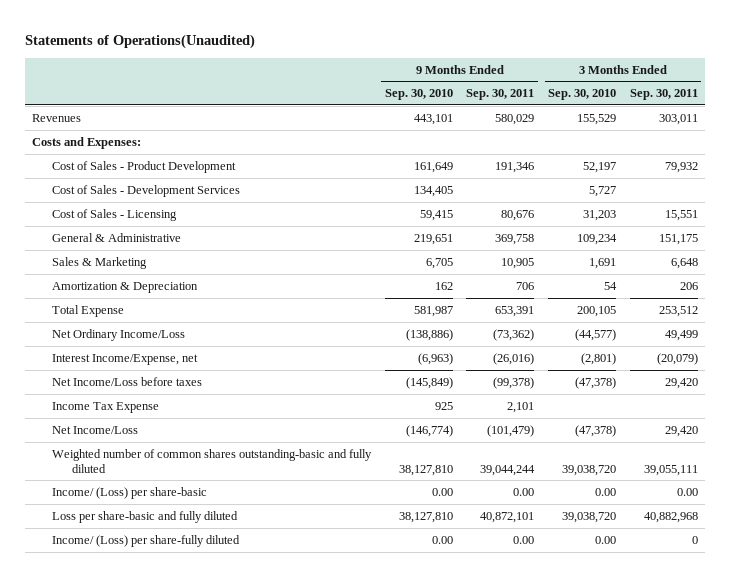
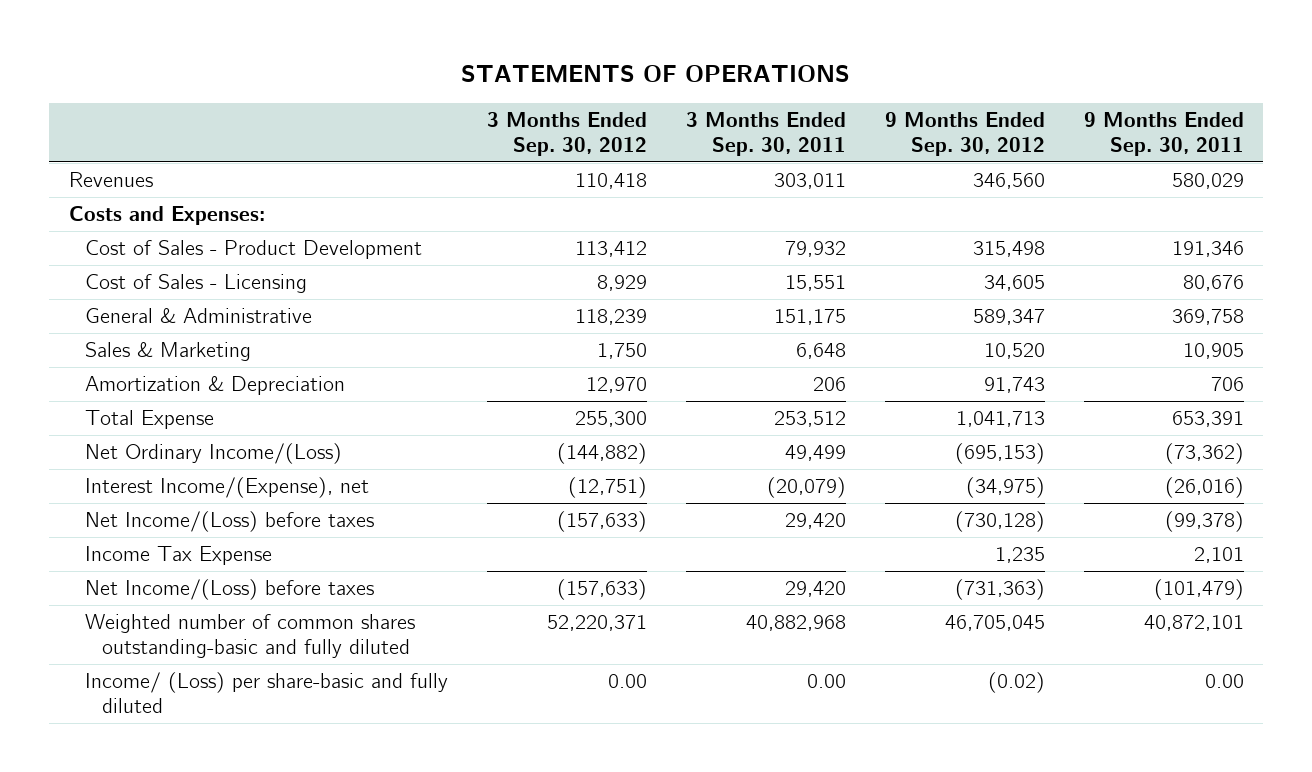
[25,33,256,49] Statements of Operations(Unaudited) -> [461,64,851,83] STATEMENTS OF OPERATIONS
[384,89,453,101] Sep. 30, 2010 -> none
[548,89,617,101] Sep. 30, 2010 -> none
none -> [487,111,648,157] 3 Months Ended Sep. 30, 2012
none -> [885,111,1046,157] 9 Months Ended Sep. 30, 2012
[52,184,241,197] Cost of Sales - Development Services -> none
[52,328,186,341] Net Ordinary Income/Loss -> [85,443,343,465] Net Ordinary Income/(Loss)
[52,353,199,365] Interest Income/Expense, net -> [85,477,370,499] Interest Income/(Expense), net
[52,376,203,386] Net Income/Loss before taxes -> [85,511,375,533] Net Income/(Loss) before taxes
[52,486,208,499] Income/ (Loss) per share-basic -> none
[52,534,241,547] Income/ (Loss) per share-fully diluted -> none
[52,425,139,434] Net Income/Loss -> [85,579,375,601] Net Income/(Loss) before taxes
[480,464,536,476] 39,044,244 -> [1143,615,1244,632] 40,872,101
[643,464,698,476] 39,055,111 -> [746,615,847,632] 40,882,968
[52,510,239,523] Loss per share-basic and fully diluted -> [85,672,449,714] Income/ (Loss) per share-basic and fully diluted
[480,511,535,523] 40,872,101 -> [1204,674,1244,689] 0.00
[643,511,698,523] 40,882,968 -> [807,674,847,689] 0.00

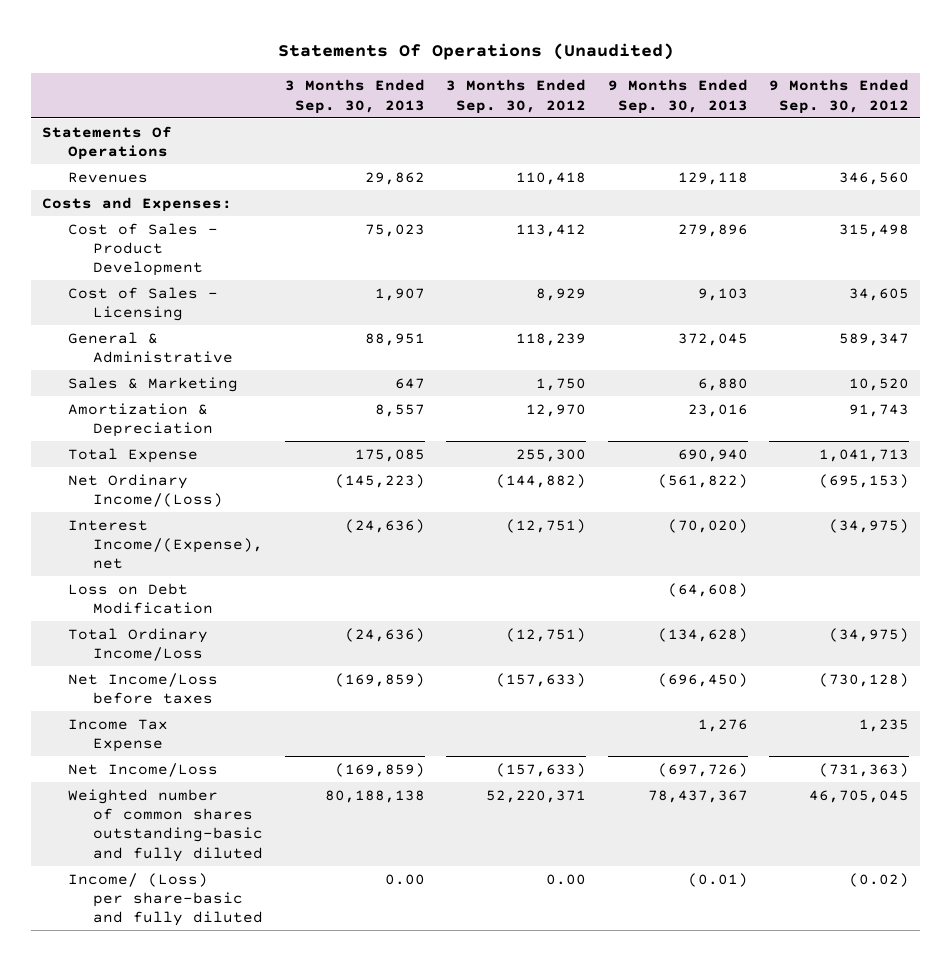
[461,64,851,83] STATEMENTS OF OPERATIONS -> [277,43,674,61] Statements Of Operations (Unaudited)
[686,111,847,157] 3 Months Ended Sep. 30, 2011 -> none
[1083,111,1244,157] 9 Months Ended Sep. 30, 2011 -> none
none -> [284,79,425,114] 3 Months Ended Sep. 30, 2013
none -> [607,79,748,114] 9 Months Ended Sep. 30, 2013
none -> [42,125,173,160] Statements Of Operations
none -> [67,582,213,614] Loss on Debt Modification
none -> [67,627,208,661] Total Ordinary Income/Loss
[85,511,375,533] Net Income/(Loss) before taxes -> [67,672,218,704] Net Income/Loss before taxes
[85,579,375,601] Net Income/(Loss) before taxes -> [67,762,218,777] Net Income/Loss

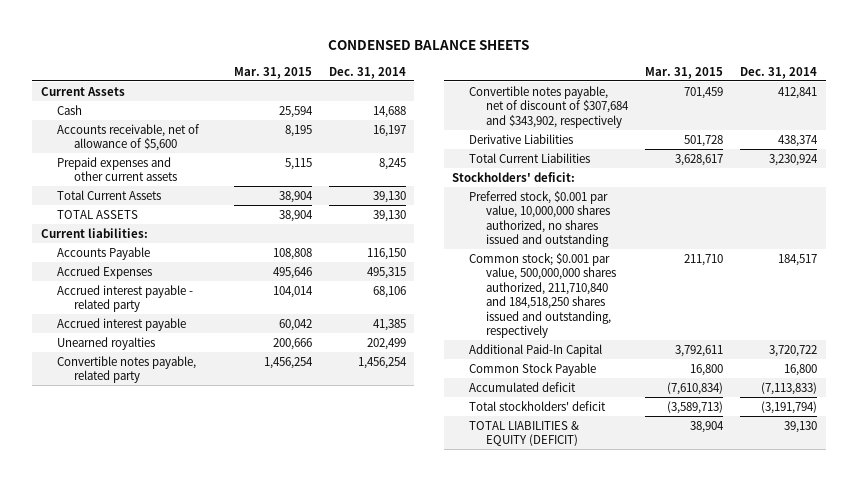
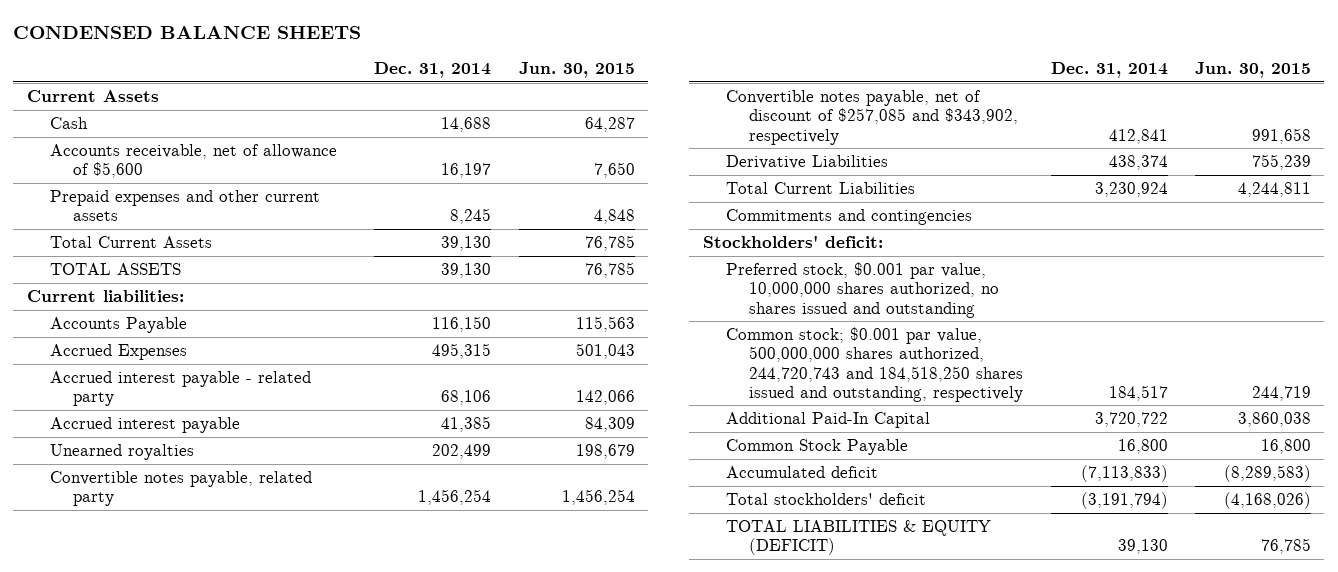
[233,66,312,79] Mar. 31, 2015 -> none
none -> [518,62,635,79] Jun. 30, 2015
[469,85,630,128] Convertible notes payable, net of discount of $307,684 and $343,902, respectively -> [726,89,1019,145] Convertible notes payable, net of discount of $257,085 and $343,902, respectively
none -> [726,208,973,225] Commitments and contingencies
[469,252,617,339] Common stock; $0.001 par value, 500,000,000 shares authorized, 211,710,840 and 184,518,250 shares issued and outstanding, respectively -> [726,326,1024,402] Common stock; $0.001 par value, 500,000,000 shares authorized, 244,720,743 and 184,518,250 shares issued and outstanding, respectively

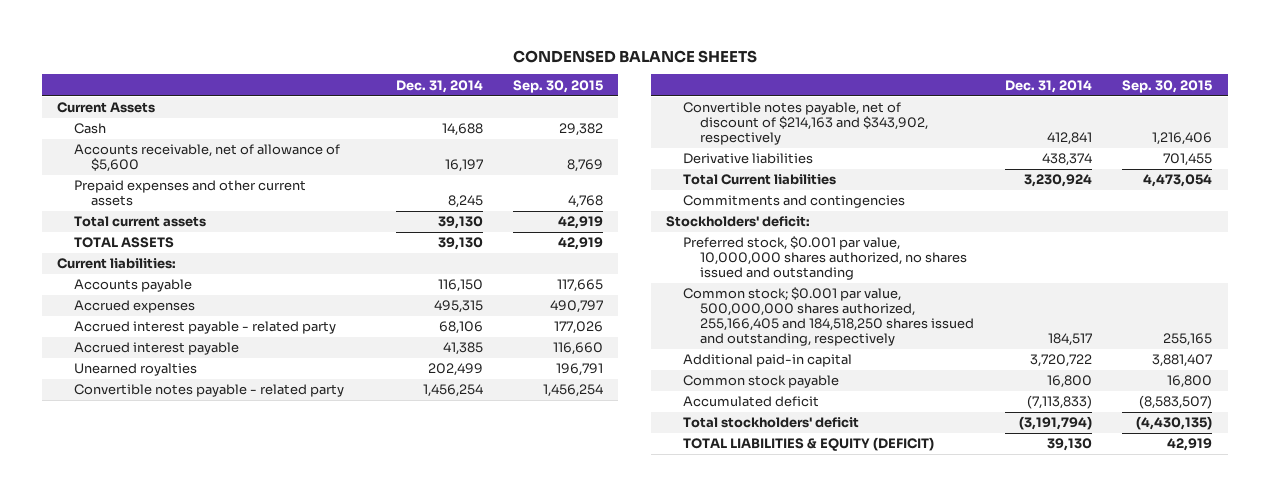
[518,62,635,79] Jun. 30, 2015 -> none
none -> [513,79,604,93] Sep. 30, 2015
[49,235,212,248] Total Current Assets -> [73,216,206,228] Total current assets
[49,316,187,333] Accounts Payable -> [73,279,192,293] Accounts payable
[49,343,187,360] Accrued Expenses -> [73,300,195,314] Accrued expenses
[49,470,312,507] Convertible notes payable, related party -> [73,384,344,398] Convertible notes payable - related party
[726,89,1019,145] Convertible notes payable, net of discount of $257,085 and $343,902, respectively -> [683,102,929,146] Convertible notes payable, net of discount of $214,163 and $343,902, respectively
[726,154,889,169] Derivative Liabilities -> [683,153,814,165] Derivative liabilities
[726,181,916,194] Total Current Liabilities -> [683,174,837,186] Total Current liabilities
[726,326,1024,402] Common stock; $0.001 par value, 500,000,000 shares authorized, 244,720,743 and 184,518,250 shares issued and outstanding, respectively -> [683,287,975,347] Common stock; $0.001 par value, 500,000,000 shares authorized, 255,166,405 and 184,518,250 shares issued and outstanding, respectively
[726,411,931,428] Additional Paid-In Capital -> [683,354,853,368] Additional paid-in capital
[726,438,909,455] Common Stock Payable -> [683,375,840,389] Common stock payable

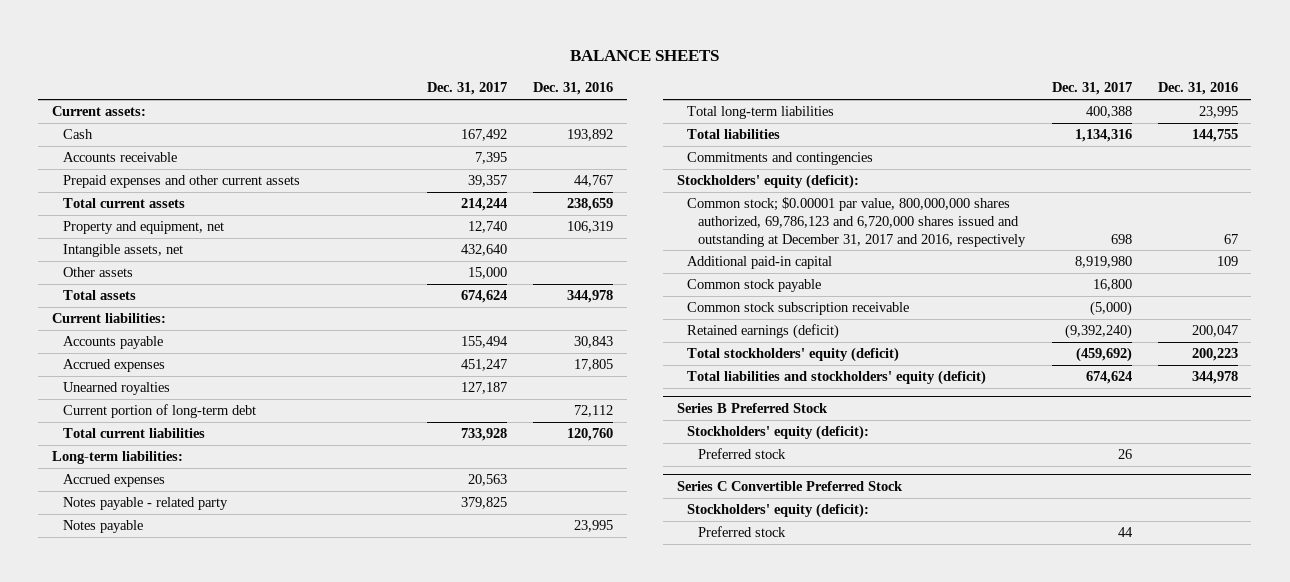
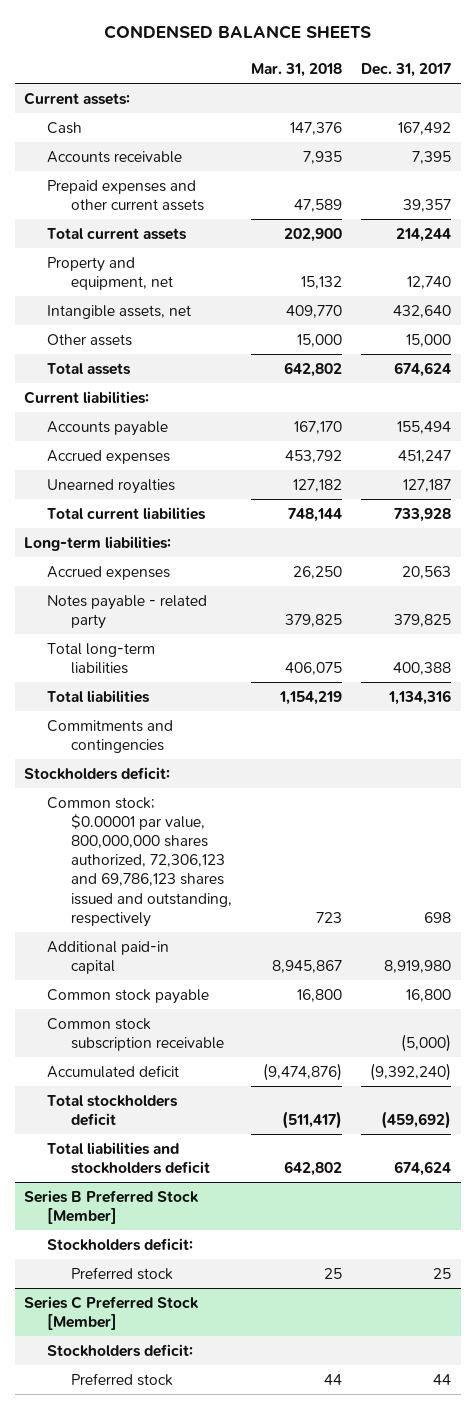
[569,50,719,62] BALANCE SHEETS -> [103,25,371,40] CONDENSED BALANCE SHEETS
[533,82,614,96] Dec. 31, 2016 -> none
none -> [250,62,342,77] Mar. 31, 2018
[62,404,256,419] Current portion of long-term debt -> none
[62,520,143,534] Notes payable -> none
[676,174,859,190] Stockholders' equity (deficit): -> [24,766,171,780] Stockholders deficit:
[687,197,1027,247] Common stock; $0.00001 par value, 800,000,000 shares authorized, 69,786,123 and 6,720,000 shares issued and outstanding at December 31, 2017 and 2016, respectively -> [47,796,232,927] Common stock; $0.00001 par value, 800,000,000 shares authorized, 72,306,123 and 69,786,123 shares issued and outstanding, respectively
[687,324,840,340] Retained earnings (deficit) -> [47,1064,180,1078] Accumulated deficit
[687,347,900,363] Total stockholders' equity (deficit) -> [47,1094,179,1126] Total stockholders deficit
[687,370,987,386] Total liabilities and stockholders' equity (deficit) -> [47,1141,210,1174] Total liabilities and stockholders deficit
[676,403,828,414] Series B Preferred Stock -> [24,1189,200,1224] Series B Preferred Stock [Member]
[687,425,870,441] Stockholders' equity (deficit): -> [47,1237,194,1251] Stockholders deficit:
[1117,449,1132,460] 26 -> [433,1267,452,1279] 25
[676,481,903,492] Series C Convertible Preferred Stock -> [24,1295,200,1330] Series C Preferred Stock [Member]
[687,503,870,519] Stockholders' equity (deficit): -> [47,1343,194,1357] Stockholders deficit:

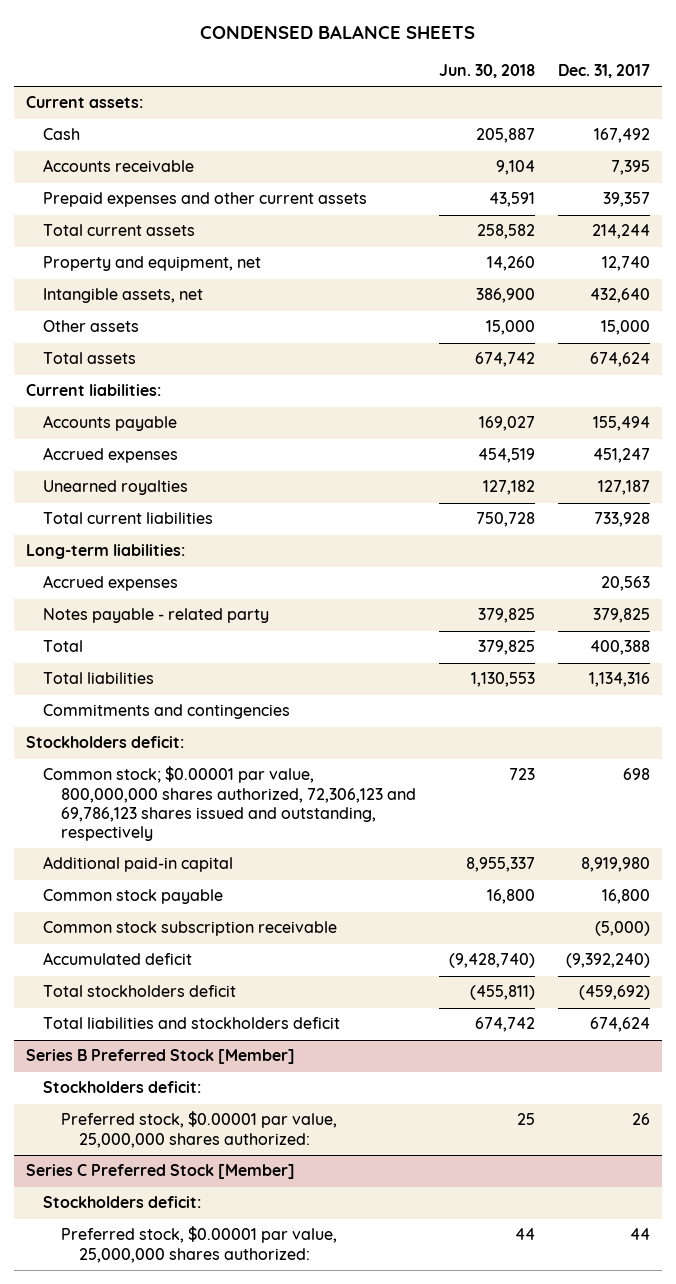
[250,62,342,77] Mar. 31, 2018 -> none
none -> [439,64,536,79] Jun. 30, 2018
[47,642,156,674] Total long-term liabilities -> [43,640,84,653] Total
[70,1266,173,1280] Preferred stock -> [61,1111,338,1148] Preferred stock, $0.00001 par value, 25,000,000 shares authorized:
[433,1267,452,1279] 25 -> [632,1113,651,1126] 26
[70,1372,173,1386] Preferred stock -> [61,1226,338,1263] Preferred stock, $0.00001 par value, 25,000,000 shares authorized:

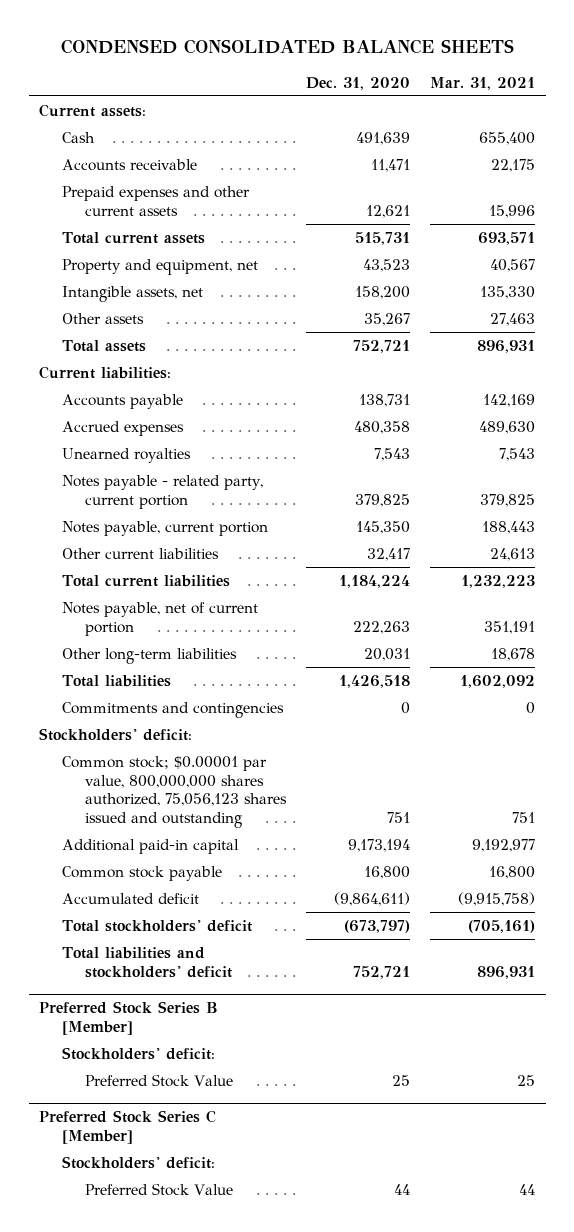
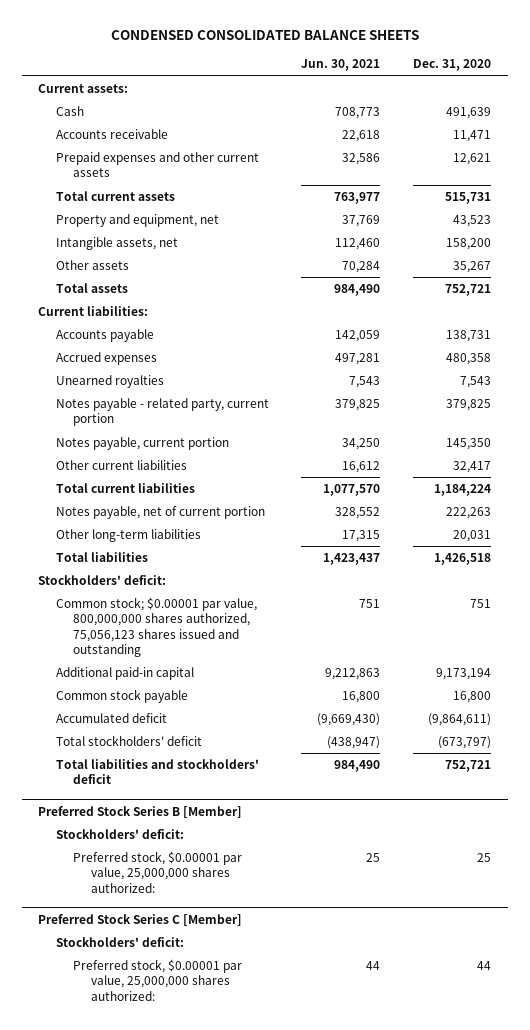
[430,76,536,90] Mar. 31, 2021 -> none
none -> [301,59,381,72] Jun. 30, 2021
[61,701,284,718] Commitments and contingencies -> none
[84,1073,233,1087] Preferred Stock Value -> [73,851,243,893] Preferred stock, $0.00001 par value, 25,000,000 shares authorized:
[84,1182,233,1196] Preferred Stock Value -> [73,959,243,1001] Preferred stock, $0.00001 par value, 25,000,000 shares authorized:

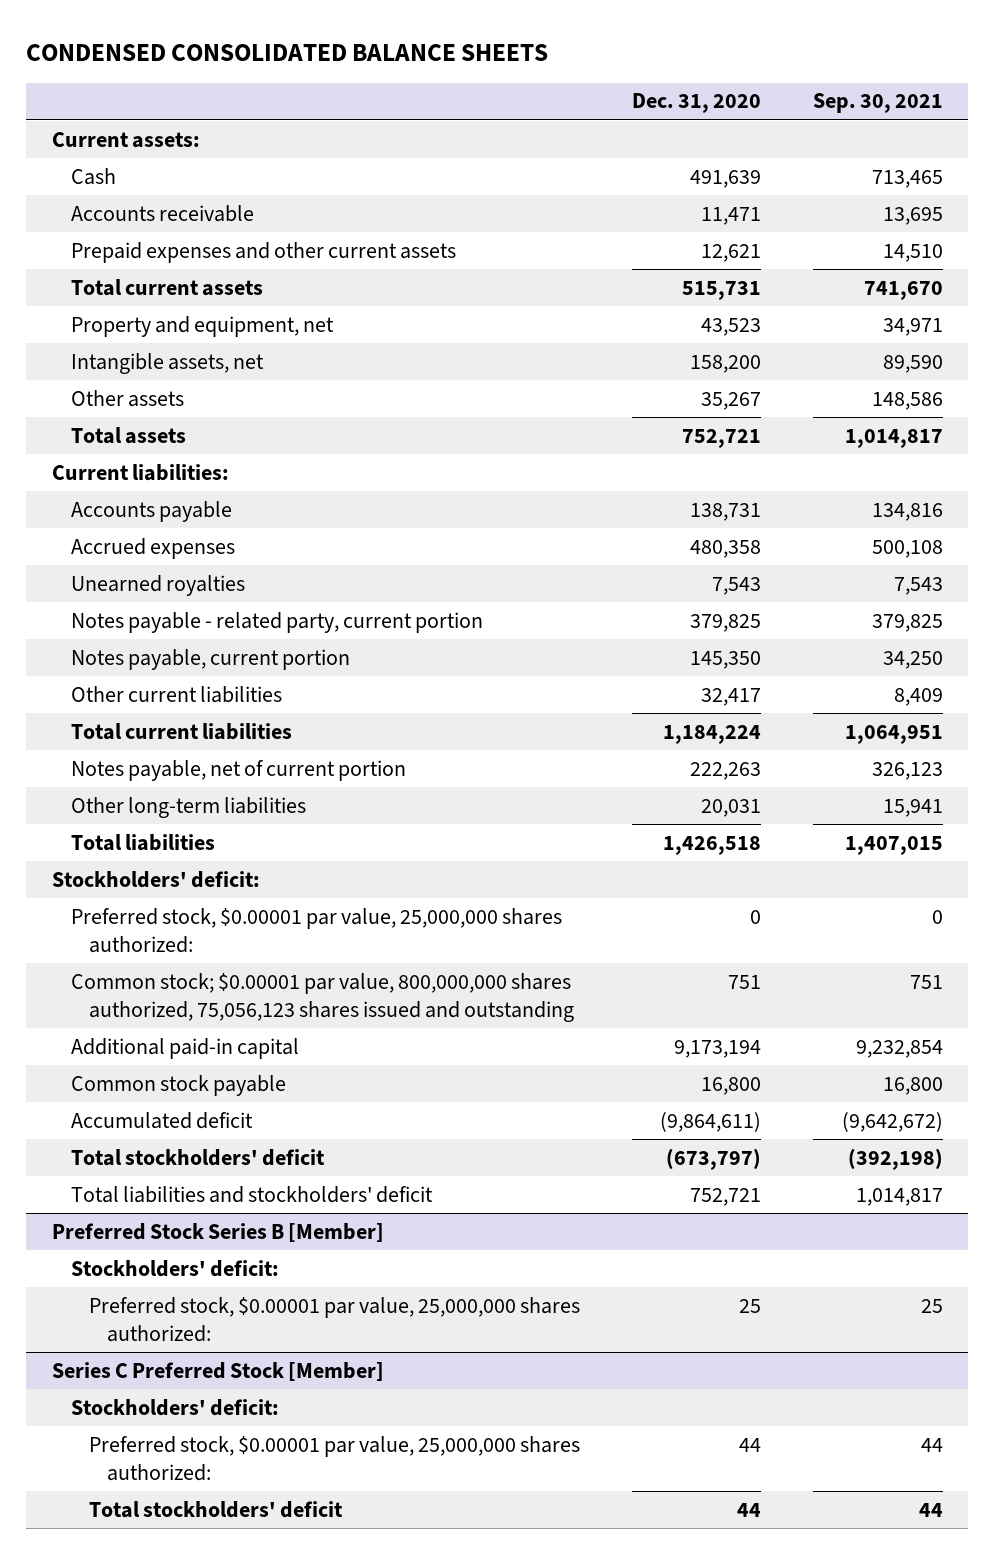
[301,59,381,72] Jun. 30, 2021 -> none
none -> [812,93,943,114] Sep. 30, 2021
none -> [70,907,562,954] Preferred stock, $0.00001 par value, 25,000,000 shares authorized:
[38,913,243,926] Preferred Stock Series C [Member] -> [52,1361,385,1381] Series C Preferred Stock [Member]
none -> [88,1500,343,1518] Total stockholders' deficit

